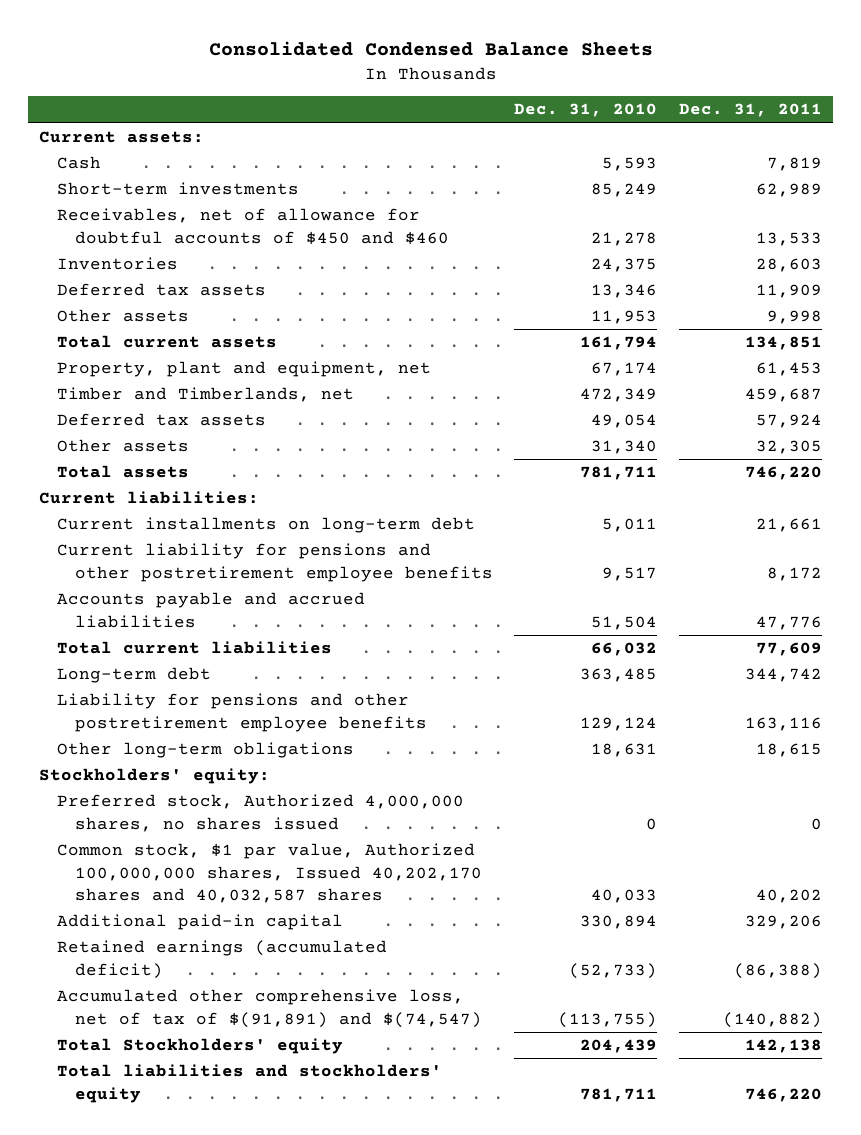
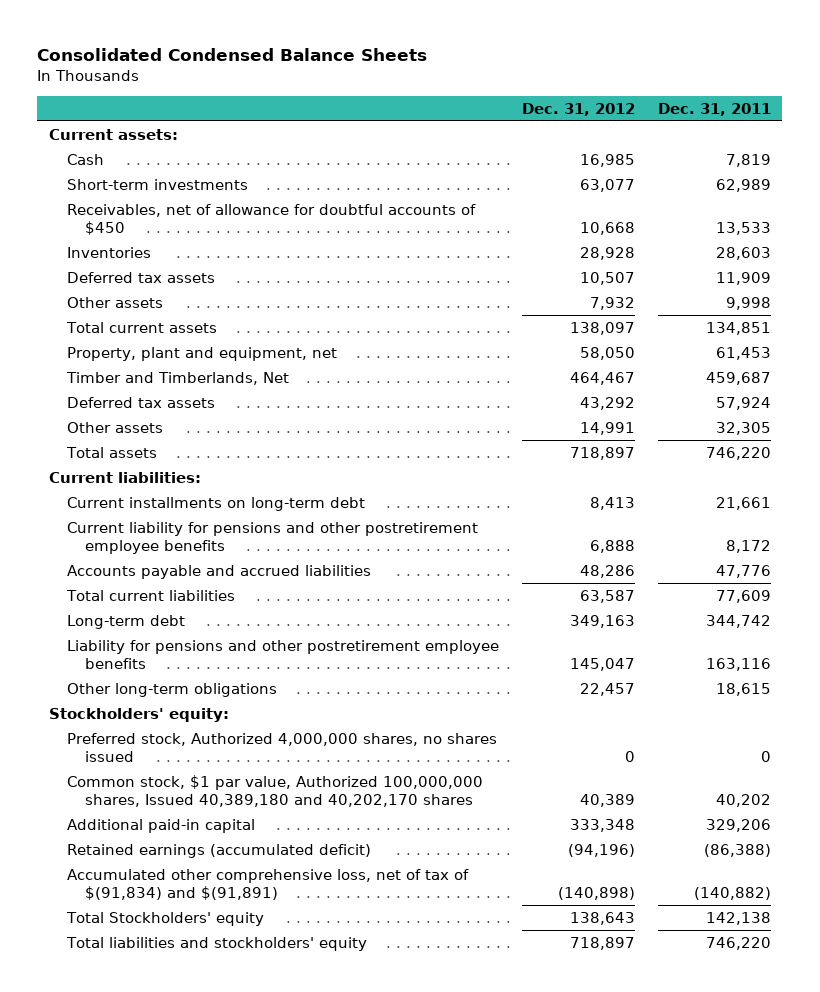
[514,103,658,118] Dec. 31, 2010 -> none
none -> [522,102,636,116] Dec. 31, 2012
[57,208,449,245] Receivables, net of allowance for doubtful accounts of $450 and $460 -> [67,203,477,236] Receivables, net of allowance for doubtful accounts of $450
[57,387,355,403] Timber and Timberlands, net -> [66,371,290,385] Timber and Timberlands, Net
[57,843,482,903] Common stock, $1 par value, Authorized 100,000,000 shares, Issued 40,202,170 shares and 40,032,587 shares -> [67,774,484,808] Common stock, $1 par value, Authorized 100,000,000 shares, Issued 40,389,180 and 40,202,170 shares
[57,989,482,1028] Accumulated other comprehensive loss, net of tax of $(91,891) and $(74,547) -> [67,868,470,901] Accumulated other comprehensive loss, net of tax of $(91,834) and $(91,891)

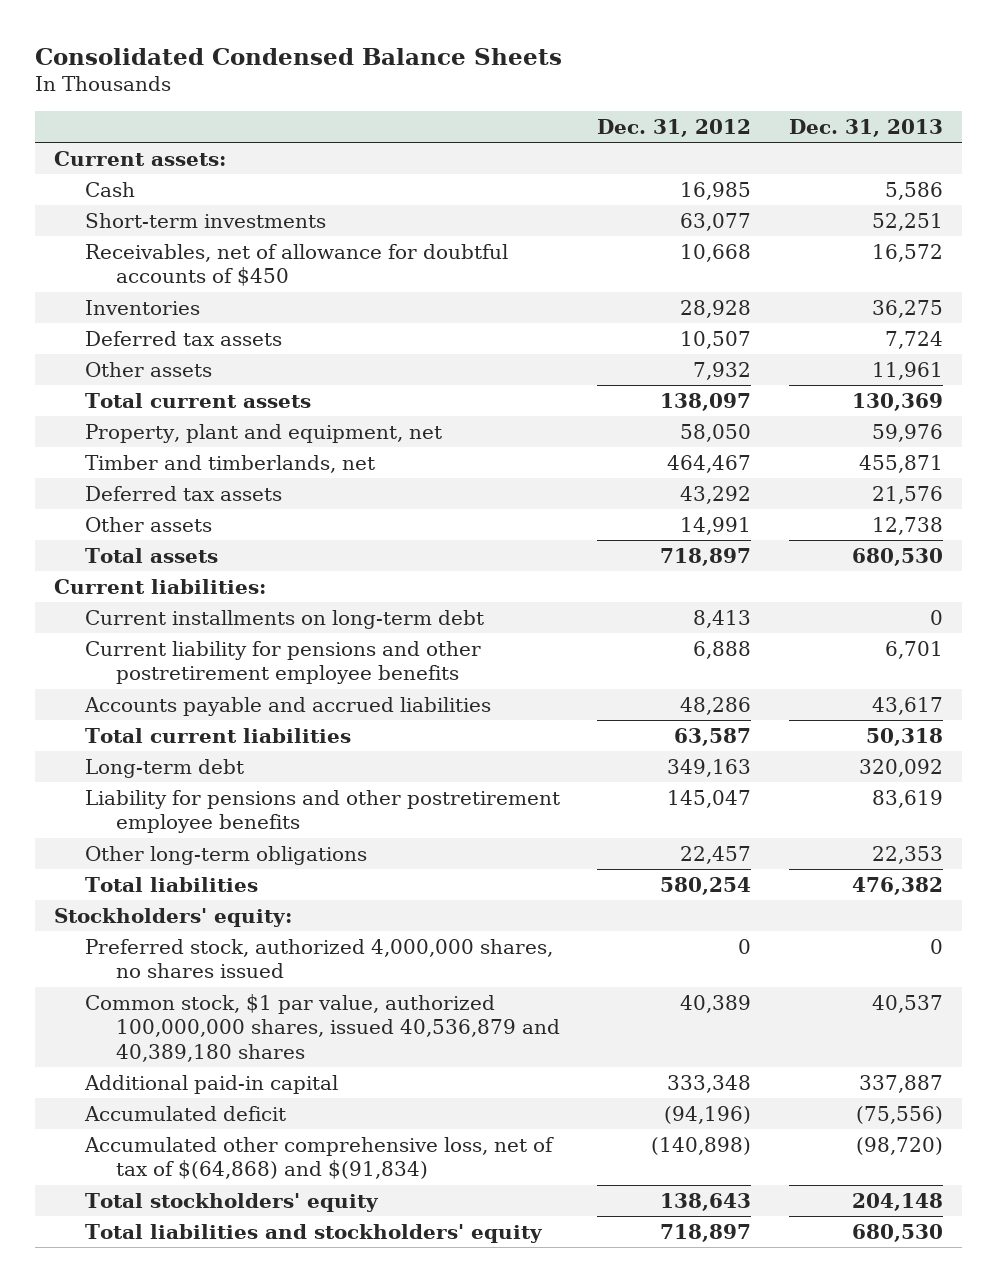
[657,102,771,116] Dec. 31, 2011 -> none
none -> [789,118,944,137] Dec. 31, 2013
[66,371,290,385] Timber and Timberlands, Net -> [84,454,375,473] Timber and timberlands, net
none -> [84,876,258,892] Total liabilities
[67,732,498,763] Preferred stock, Authorized 4,000,000 shares, no shares issued -> [84,938,553,979] Preferred stock, authorized 4,000,000 shares, no shares issued
[67,774,484,808] Common stock, $1 par value, Authorized 100,000,000 shares, Issued 40,389,180 and 40,202,170 shares -> [84,993,560,1062] Common stock, $1 par value, authorized 100,000,000 shares, issued 40,536,879 and 40,389,180 shares
[67,843,372,858] Retained earnings (accumulated deficit) -> [83,1105,286,1121] Accumulated deficit
[67,868,470,901] Accumulated other comprehensive loss, net of tax of $(91,834) and $(91,891) -> [83,1136,554,1180] Accumulated other comprehensive loss, net of tax of $(64,868) and $(91,834)
[66,911,265,926] Total Stockholders' equity -> [84,1192,379,1212] Total stockholders' equity

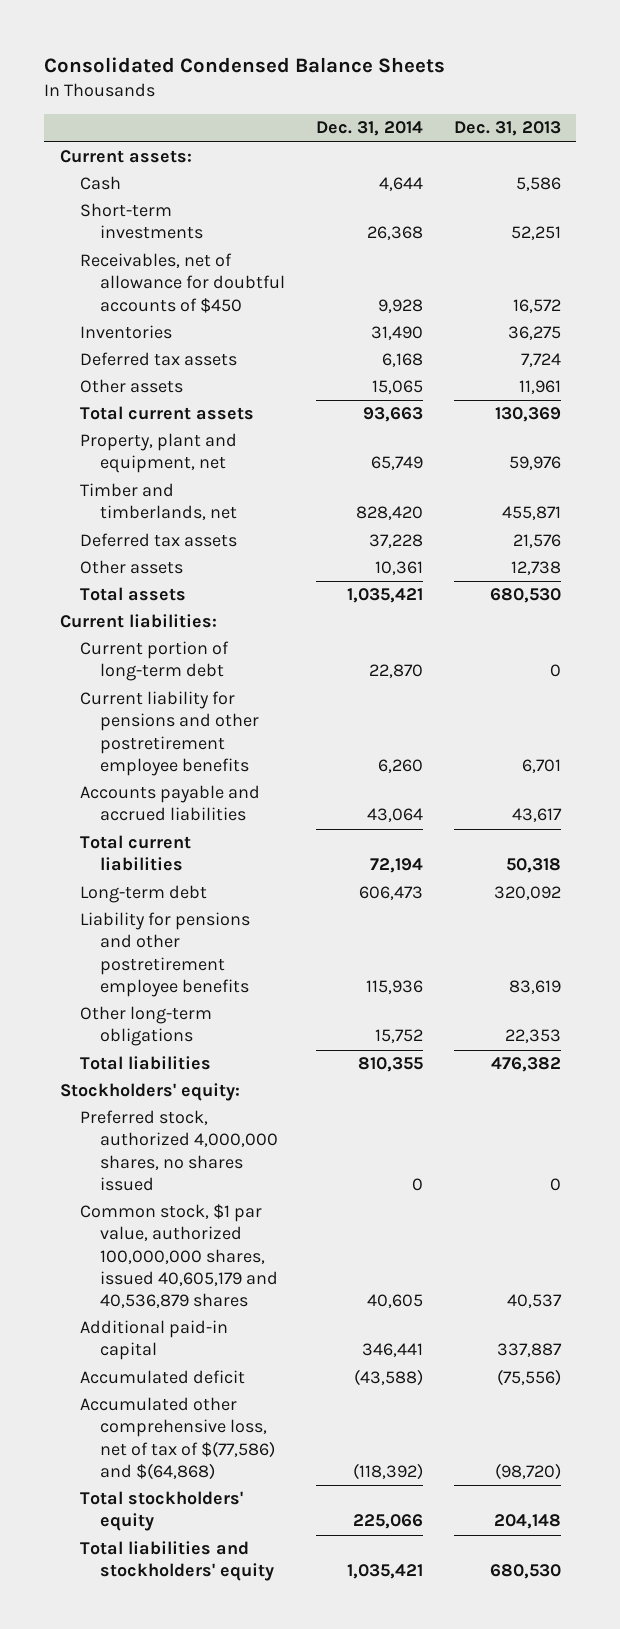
[597,118,752,137] Dec. 31, 2012 -> none
none -> [316,121,424,137] Dec. 31, 2014
[84,609,484,629] Current installments on long-term debt -> [80,641,230,682] Current portion of long-term debt
[84,993,560,1062] Common stock, $1 par value, authorized 100,000,000 shares, issued 40,536,879 and 40,389,180 shares -> [80,1204,279,1308] Common stock, $1 par value, authorized 100,000,000 shares, issued 40,605,179 and 40,536,879 shares
[83,1136,554,1180] Accumulated other comprehensive loss, net of tax of $(64,868) and $(91,834) -> [80,1397,276,1480] Accumulated other comprehensive loss, net of tax of $(77,586) and $(64,868)

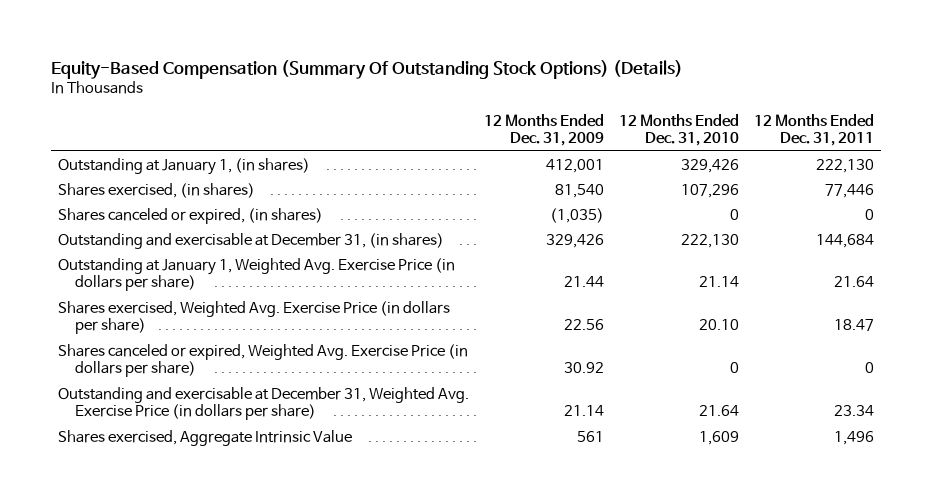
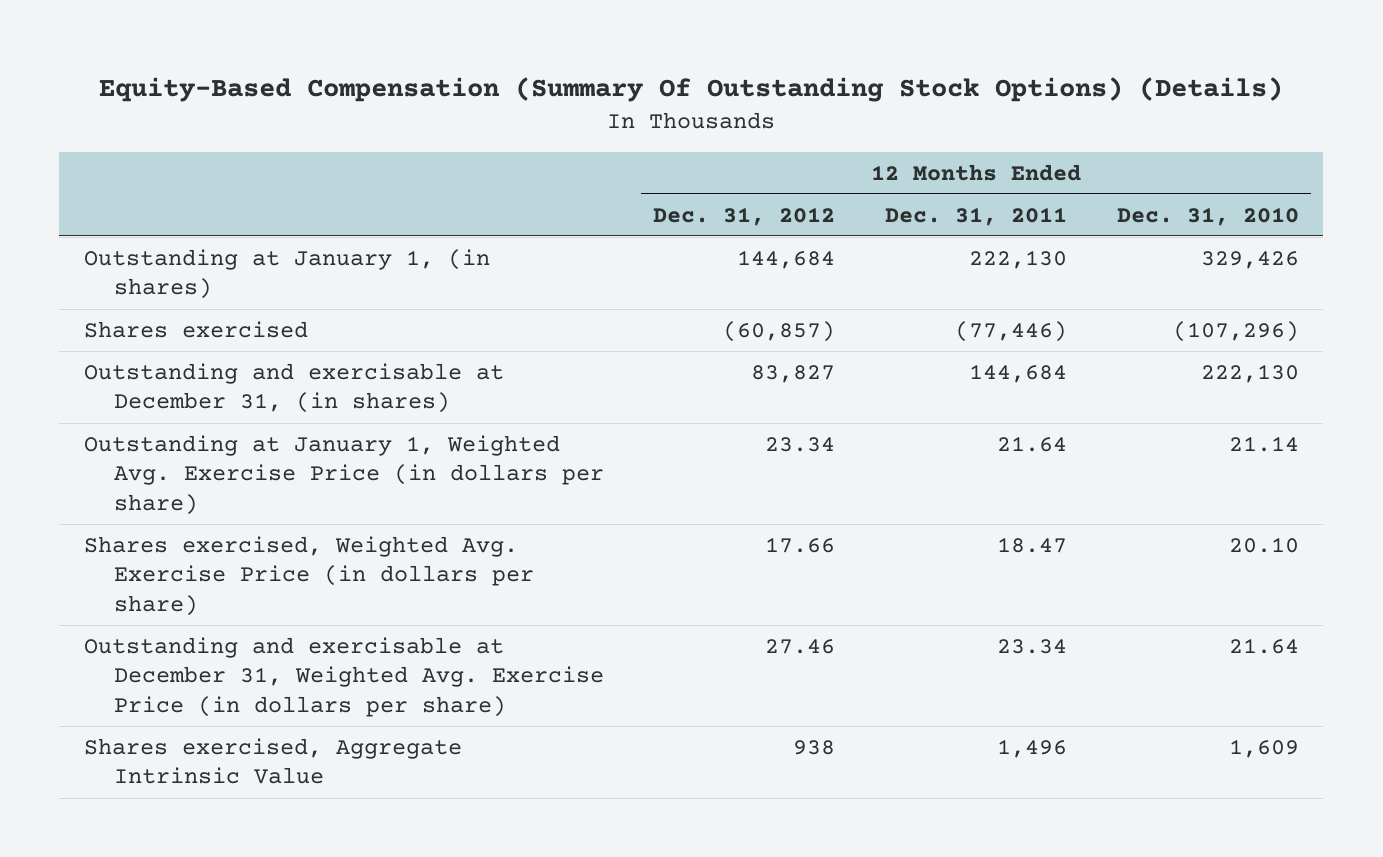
[484,113,605,147] 12 Months Ended Dec. 31, 2009 -> none
none -> [653,206,836,226] Dec. 31, 2012
[58,207,324,224] Shares canceled or expired, (in shares) -> none
[58,182,256,198] Shares exercised, (in shares) -> [83,320,308,338] Shares exercised
[681,183,740,198] 107,296 -> [1172,320,1299,342] (107,296)
[824,183,874,198] 77,446 -> [954,320,1067,342] (77,446)
[58,343,469,378] Shares canceled or expired, Weighted Avg. Exercise Price (in dollars per share) -> none

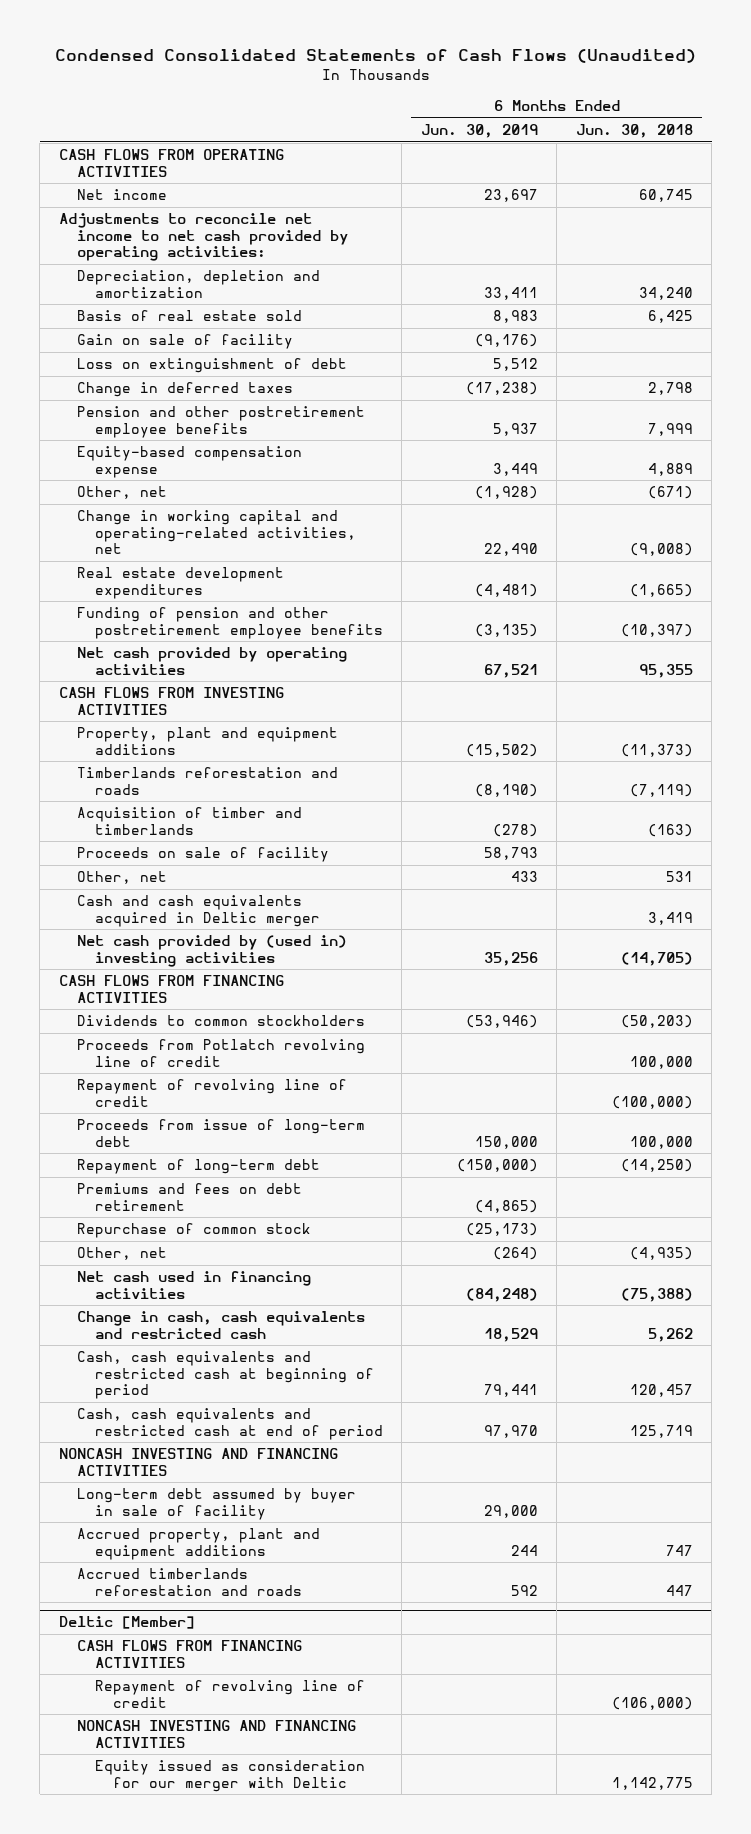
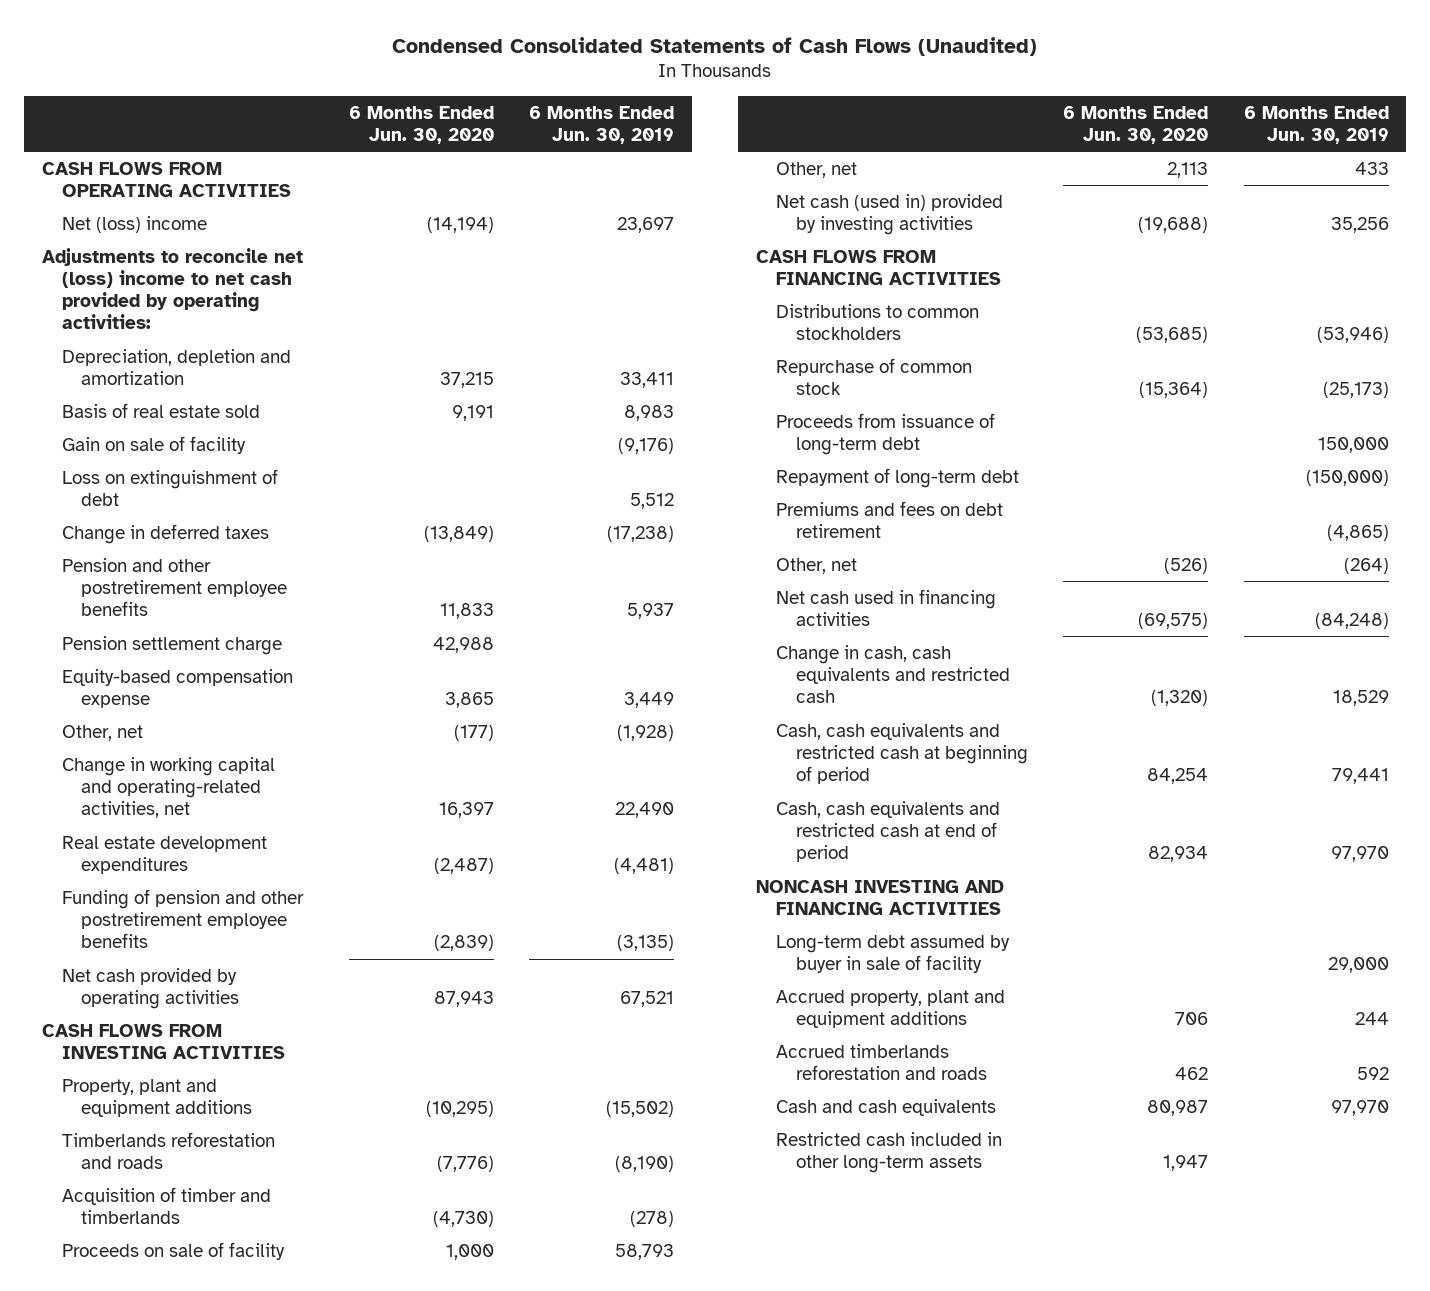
[575,124,693,139] Jun. 30, 2018 -> none
none -> [348,105,494,144] 6 Months Ended Jun. 30, 2020
[76,189,167,201] Net income -> [61,215,207,233] Net (loss) income
[58,213,348,261] Adjustments to reconcile net income to net cash provided by operating activities: -> [41,247,303,330] Adjustments to reconcile net (loss) income to net cash provided by operating activities:
none -> [61,635,282,655] Pension settlement charge
[76,895,320,927] Cash and cash equivalents acquired in Deltic merger -> none
[76,935,347,967] Net cash provided by (used in) investing activities -> [775,193,1003,236] Net cash (used in) provided by investing activities
[76,1039,365,1067] Proceeds from Potlatch revolving line of credit -> none
[76,1079,347,1107] Repayment of revolving line of credit -> none
[76,1015,365,1027] Dividends to common stockholders -> [775,303,979,341] Distributions to common stockholders
[76,1223,311,1239] Repurchase of common stock -> [775,357,972,396] Repurchase of common stock
[76,1119,365,1147] Proceeds from issue of long-term debt -> [775,412,995,456] Proceeds from issuance of long-term debt
[58,1616,195,1630] Deltic [Member] -> none
[76,1640,302,1668] CASH FLOWS FROM FINANCING ACTIVITIES -> none
[94,1680,365,1708] Repayment of revolving line of credit -> none
[76,1720,356,1748] NONCASH INVESTING AND FINANCING ACTIVITIES -> none
[94,1760,365,1792] Equity issued as consideration for our merger with Deltic -> none
none -> [775,1098,996,1116] Cash and cash equivalents
none -> [775,1131,1002,1174] Restricted cash included in other long-term assets

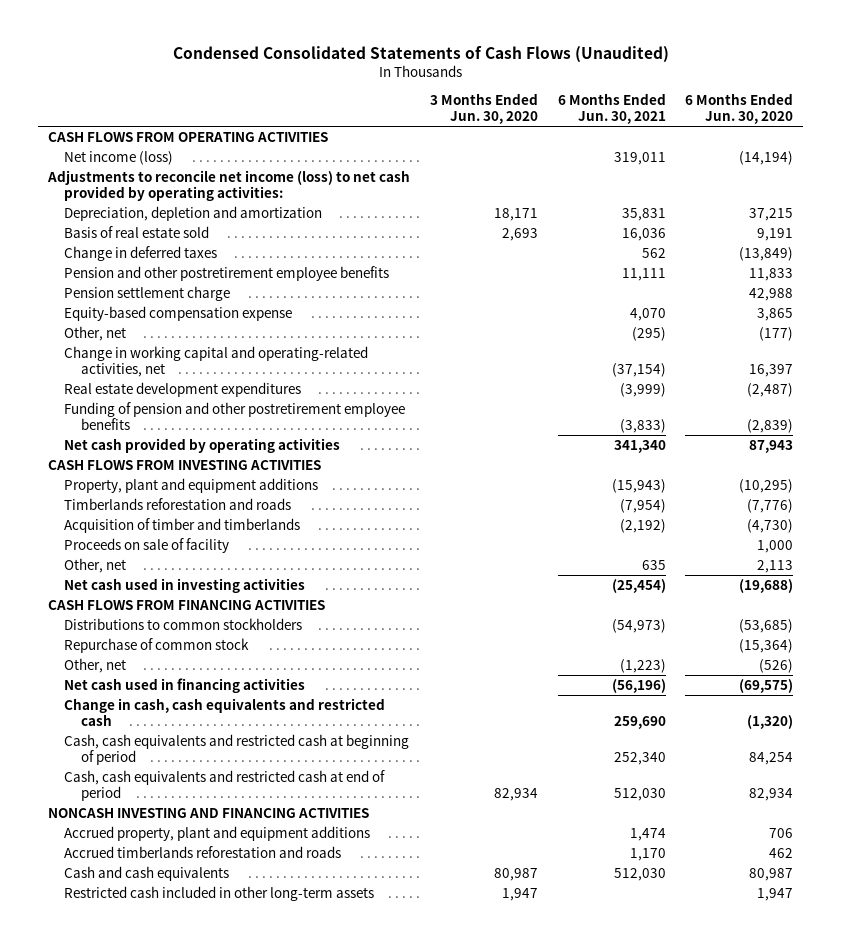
[529,105,675,144] 6 Months Ended Jun. 30, 2019 -> none
none -> [429,93,538,125] 3 Months Ended Jun. 30, 2020
none -> [557,93,666,125] 6 Months Ended Jun. 30, 2021
[61,215,207,233] Net (loss) income -> [64,150,174,165] Net income (loss)
[41,247,303,330] Adjustments to reconcile net (loss) income to net cash provided by operating activities: -> [47,169,411,202] Adjustments to reconcile net income (loss) to net cash provided by operating activities:
[61,435,246,454] Gain on sale of facility -> none
[61,468,278,507] Loss on extinguishment of debt -> none
[775,193,1003,236] Net cash (used in) provided by investing activities -> [64,577,306,593] Net cash used in investing activities
[775,412,995,456] Proceeds from issuance of long-term debt -> none
[775,467,1019,488] Repayment of long-term debt -> none
[775,500,1003,539] Premiums and fees on debt retirement -> none
[775,934,1010,974] Long-term debt assumed by buyer in sale of facility -> none

